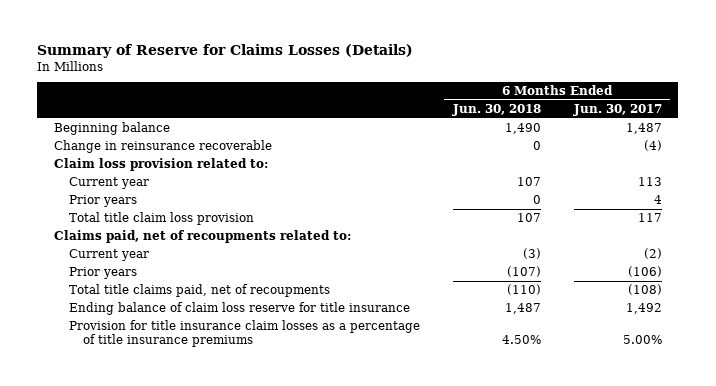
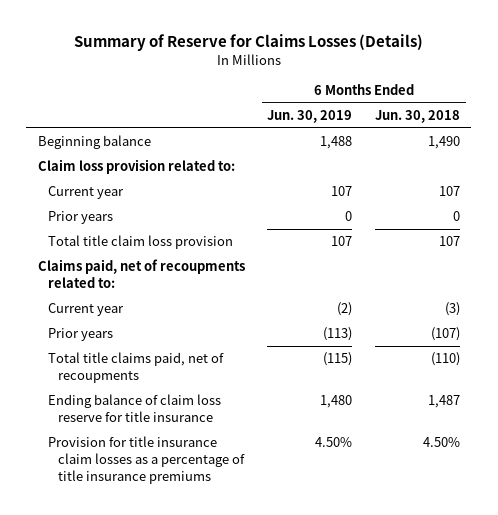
[572,103,662,116] Jun. 30, 2017 -> none
none -> [267,109,353,123] Jun. 30, 2019
[53,139,272,153] Change in reinsurance recoverable -> none

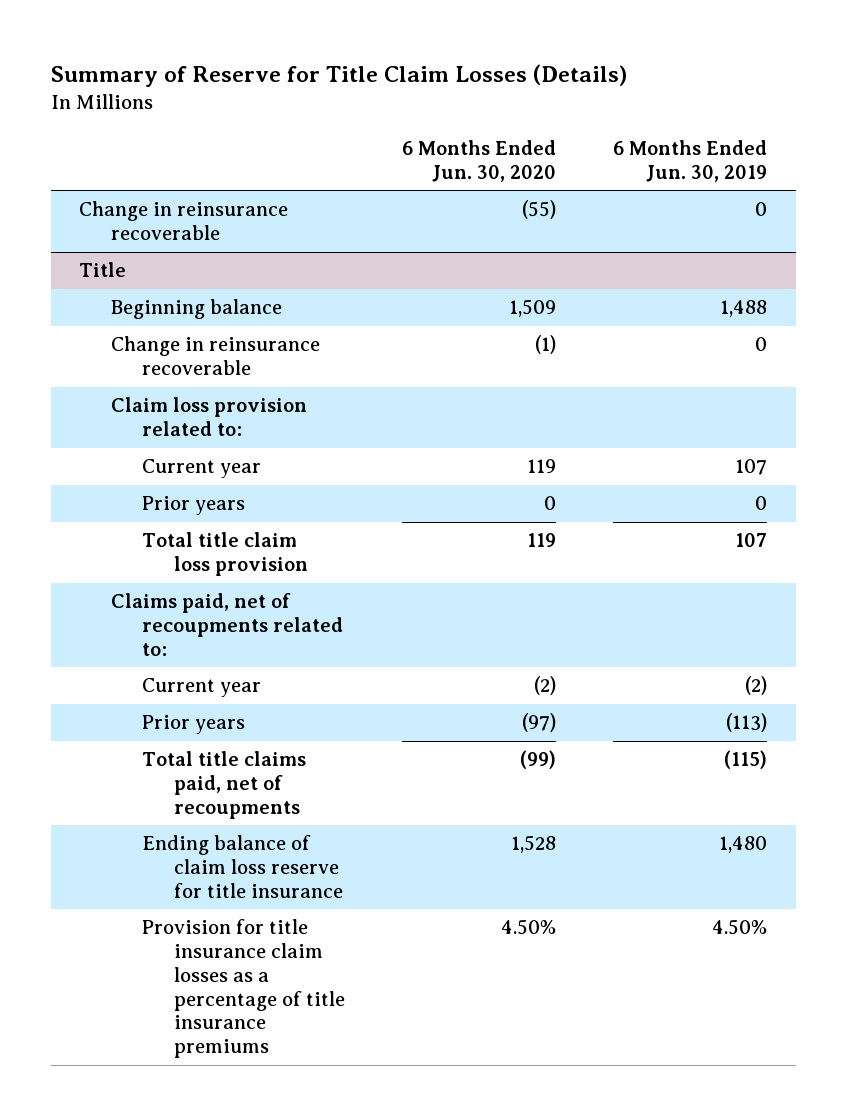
[73,33,423,51] Summary of Reserve for Claims Losses (Details) -> [50,64,627,88] Summary of Reserve for Title Claim Losses (Details)
[375,109,461,123] Jun. 30, 2018 -> none
none -> [401,139,556,182] 6 Months Ended Jun. 30, 2020
none -> [79,201,289,241] Change in reinsurance recoverable
none -> [79,262,127,278] Title
none -> [110,336,320,376] Change in reinsurance recoverable

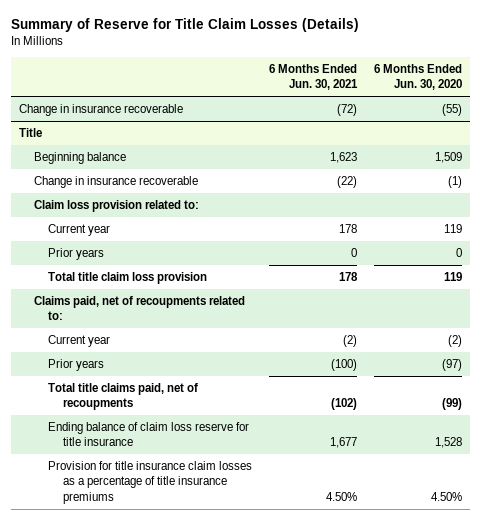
[613,139,768,182] 6 Months Ended Jun. 30, 2019 -> none
none -> [269,63,359,90] 6 Months Ended Jun. 30, 2021
[79,201,289,241] Change in reinsurance recoverable -> [19,104,184,117] Change in insurance recoverable
[110,336,320,376] Change in reinsurance recoverable -> [33,176,198,189] Change in insurance recoverable

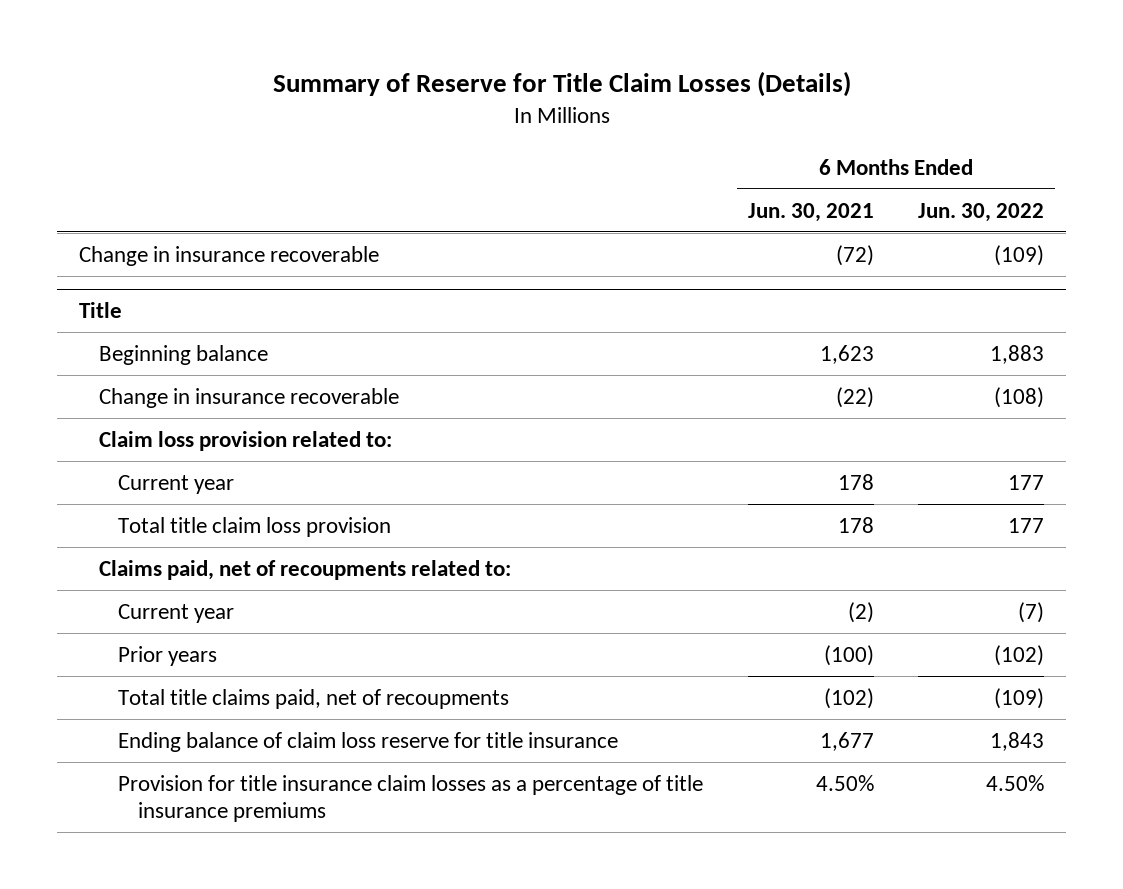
[373,63,462,90] 6 Months Ended Jun. 30, 2020 -> none
none -> [918,202,1045,222] Jun. 30, 2022
[48,248,105,261] Prior years -> none

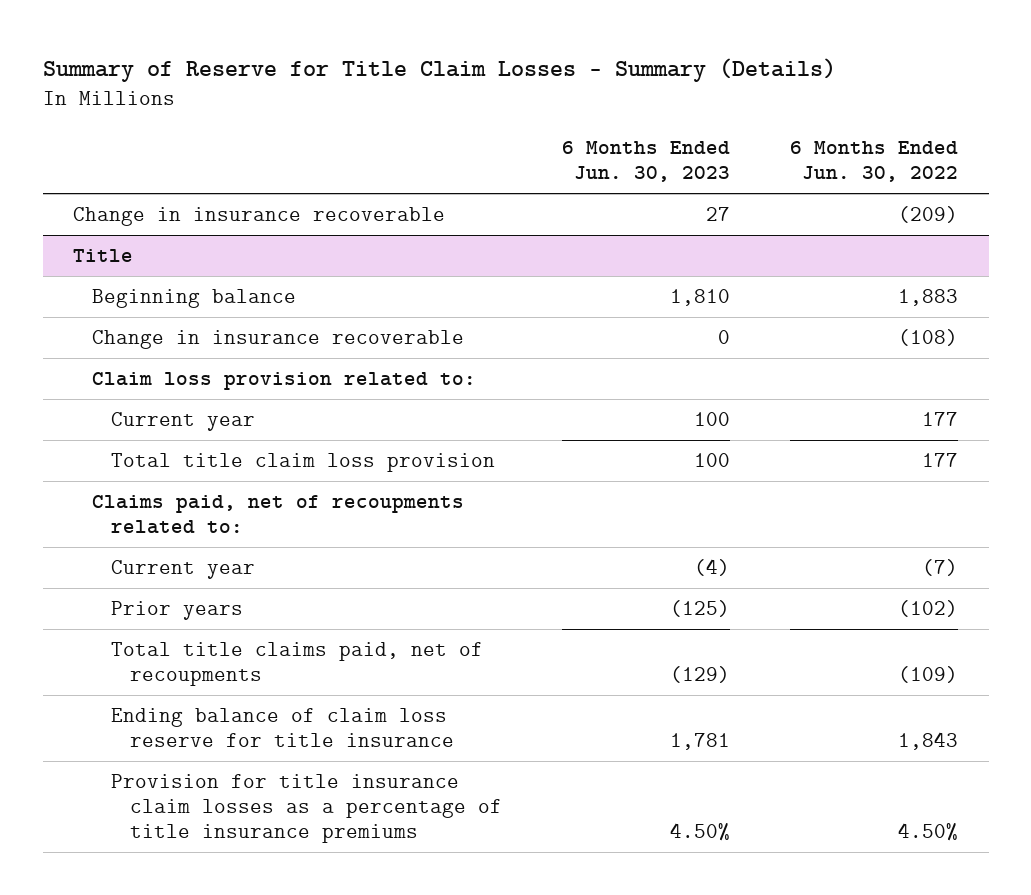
[272,71,851,98] Summary of Reserve for Title Claim Losses (Details) -> [42,58,836,83] Summary of Reserve for Title Claim Losses - Summary (Details)
[747,202,874,222] Jun. 30, 2021 -> none
none -> [562,141,731,183] 6 Months Ended Jun. 30, 2023
[994,244,1045,266] (109) -> [898,206,959,224] (209)

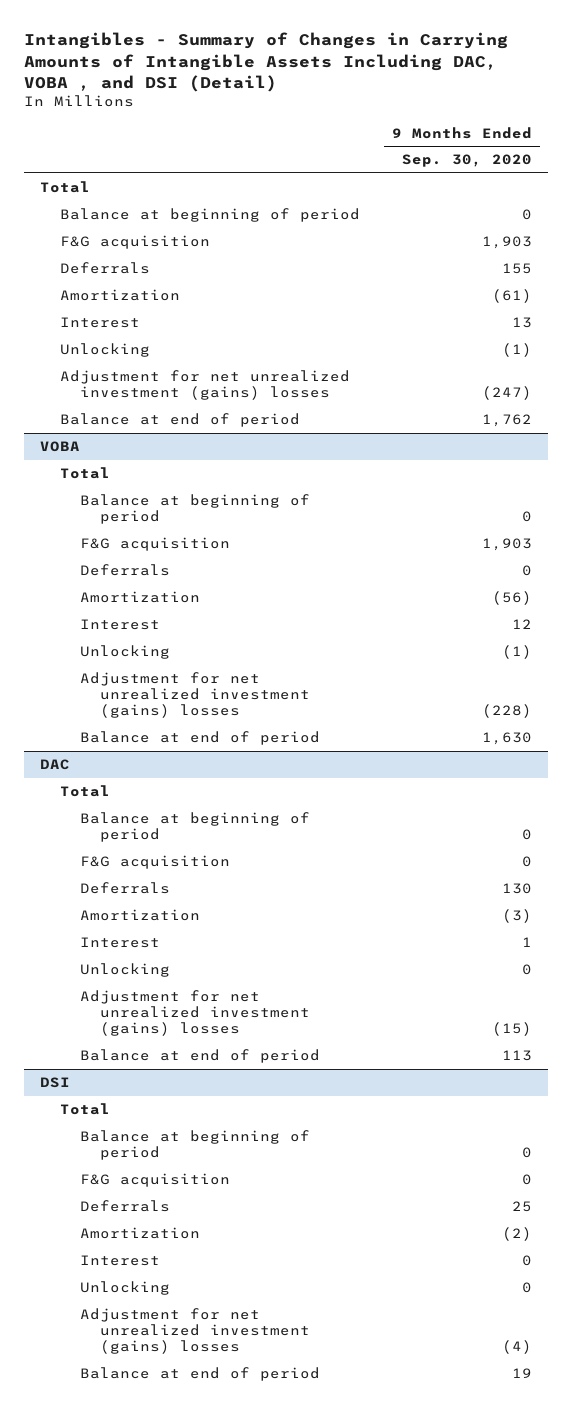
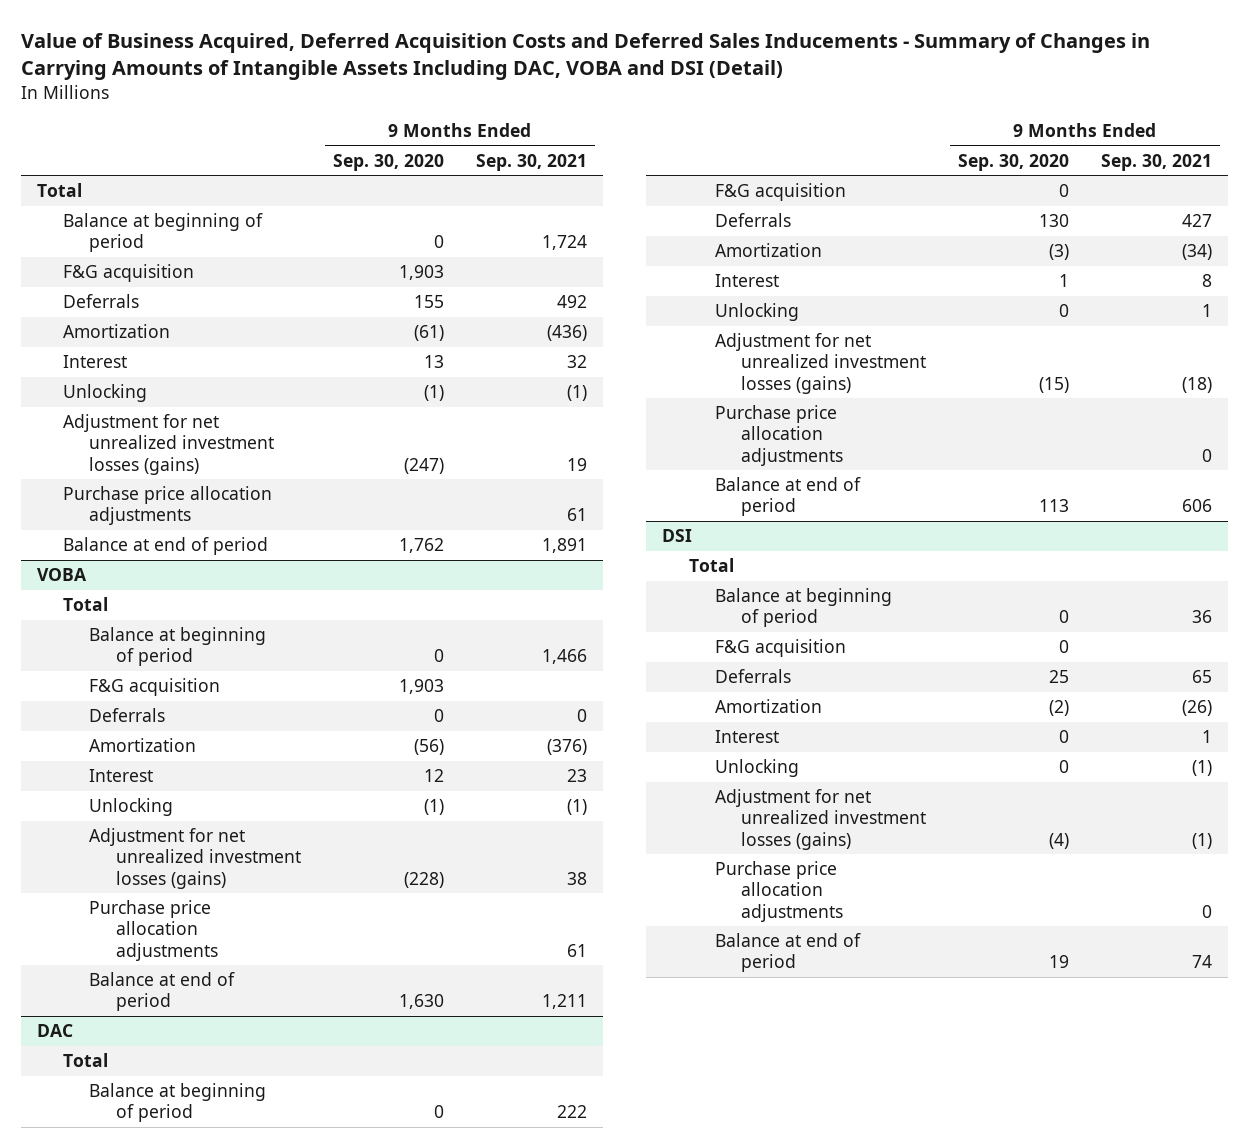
[24,32,509,92] Intangibles - Summary of Changes in Carrying Amounts of Intangible Assets Including DAC, VOBA , and DSI (Detail) -> [20,32,1150,81] Value of Business Acquired, Deferred Acquisition Costs and Deferred Sales Inducements - Summary of Changes in Carrying Amounts of Intangible Assets Including DAC, VOBA and DSI (Detail)
none -> [475,153,587,171] Sep. 30, 2021
[60,370,351,401] Adjustment for net unrealized investment (gains) losses -> [63,414,275,475] Adjustment for net unrealized investment losses (gains)
none -> [63,486,273,526] Purchase price allocation adjustments
[79,672,310,719] Adjustment for net unrealized investment (gains) losses -> [89,828,301,889] Adjustment for net unrealized investment losses (gains)
none -> [89,900,218,961] Purchase price allocation adjustments
[79,990,310,1037] Adjustment for net unrealized investment (gains) losses -> [714,333,927,394] Adjustment for net unrealized investment losses (gains)
none -> [714,405,844,466] Purchase price allocation adjustments
[79,1308,310,1355] Adjustment for net unrealized investment (gains) losses -> [714,789,927,850] Adjustment for net unrealized investment losses (gains)
none -> [714,861,844,922] Purchase price allocation adjustments

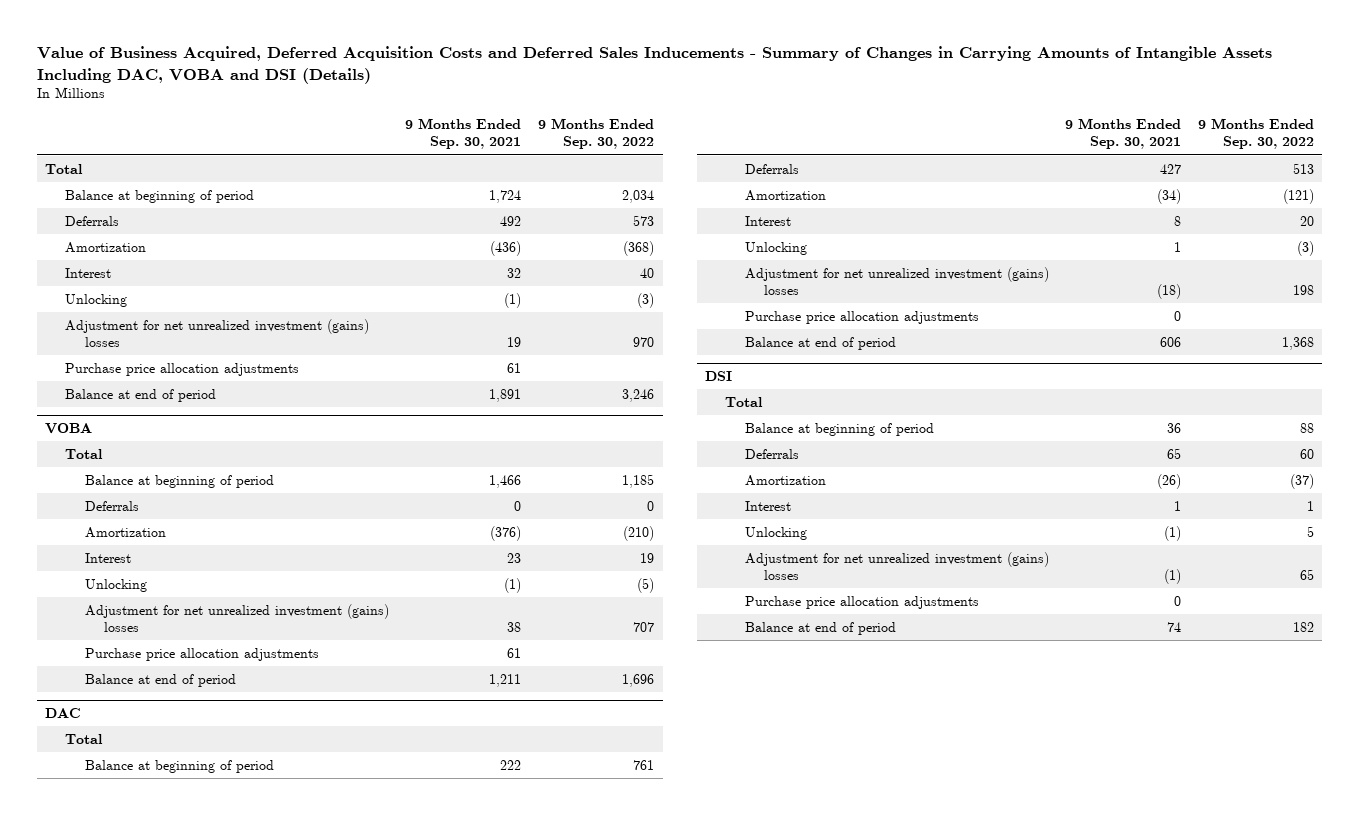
[20,32,1150,81] Value of Business Acquired, Deferred Acquisition Costs and Deferred Sales Inducements - Summary of Changes in Carrying Amounts of Intangible Assets Including DAC, VOBA and DSI (Detail) -> [36,46,1272,84] Value of Business Acquired, Deferred Acquisition Costs and Deferred Sales Inducements - Summary of Changes in Carrying Amounts of Intangible Assets Including DAC, VOBA and DSI (Details)
[332,153,444,171] Sep. 30, 2020 -> none
none -> [538,118,655,150] 9 Months Ended Sep. 30, 2022
[63,264,195,283] F&G acquisition -> none
[63,414,275,475] Adjustment for net unrealized investment losses (gains) -> [64,318,369,347] Adjustment for net unrealized investment (gains) losses
[89,678,221,697] F&G acquisition -> none
[89,828,301,889] Adjustment for net unrealized investment losses (gains) -> [84,603,389,632] Adjustment for net unrealized investment (gains) losses
[714,183,846,202] F&G acquisition -> none
[714,333,927,394] Adjustment for net unrealized investment losses (gains) -> [744,266,1049,295] Adjustment for net unrealized investment (gains) losses
[714,639,846,658] F&G acquisition -> none
[714,789,927,850] Adjustment for net unrealized investment losses (gains) -> [744,551,1049,580] Adjustment for net unrealized investment (gains) losses

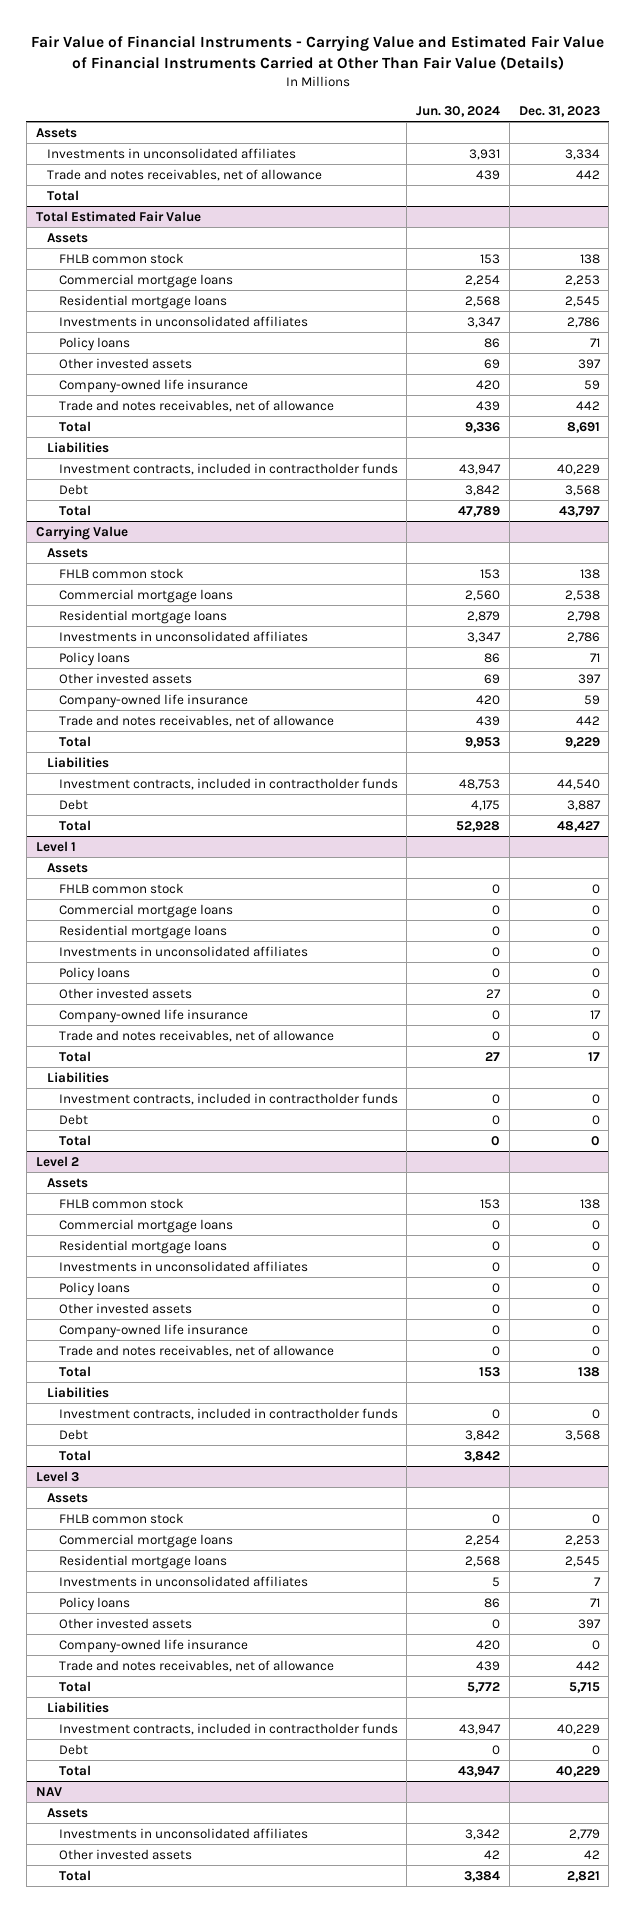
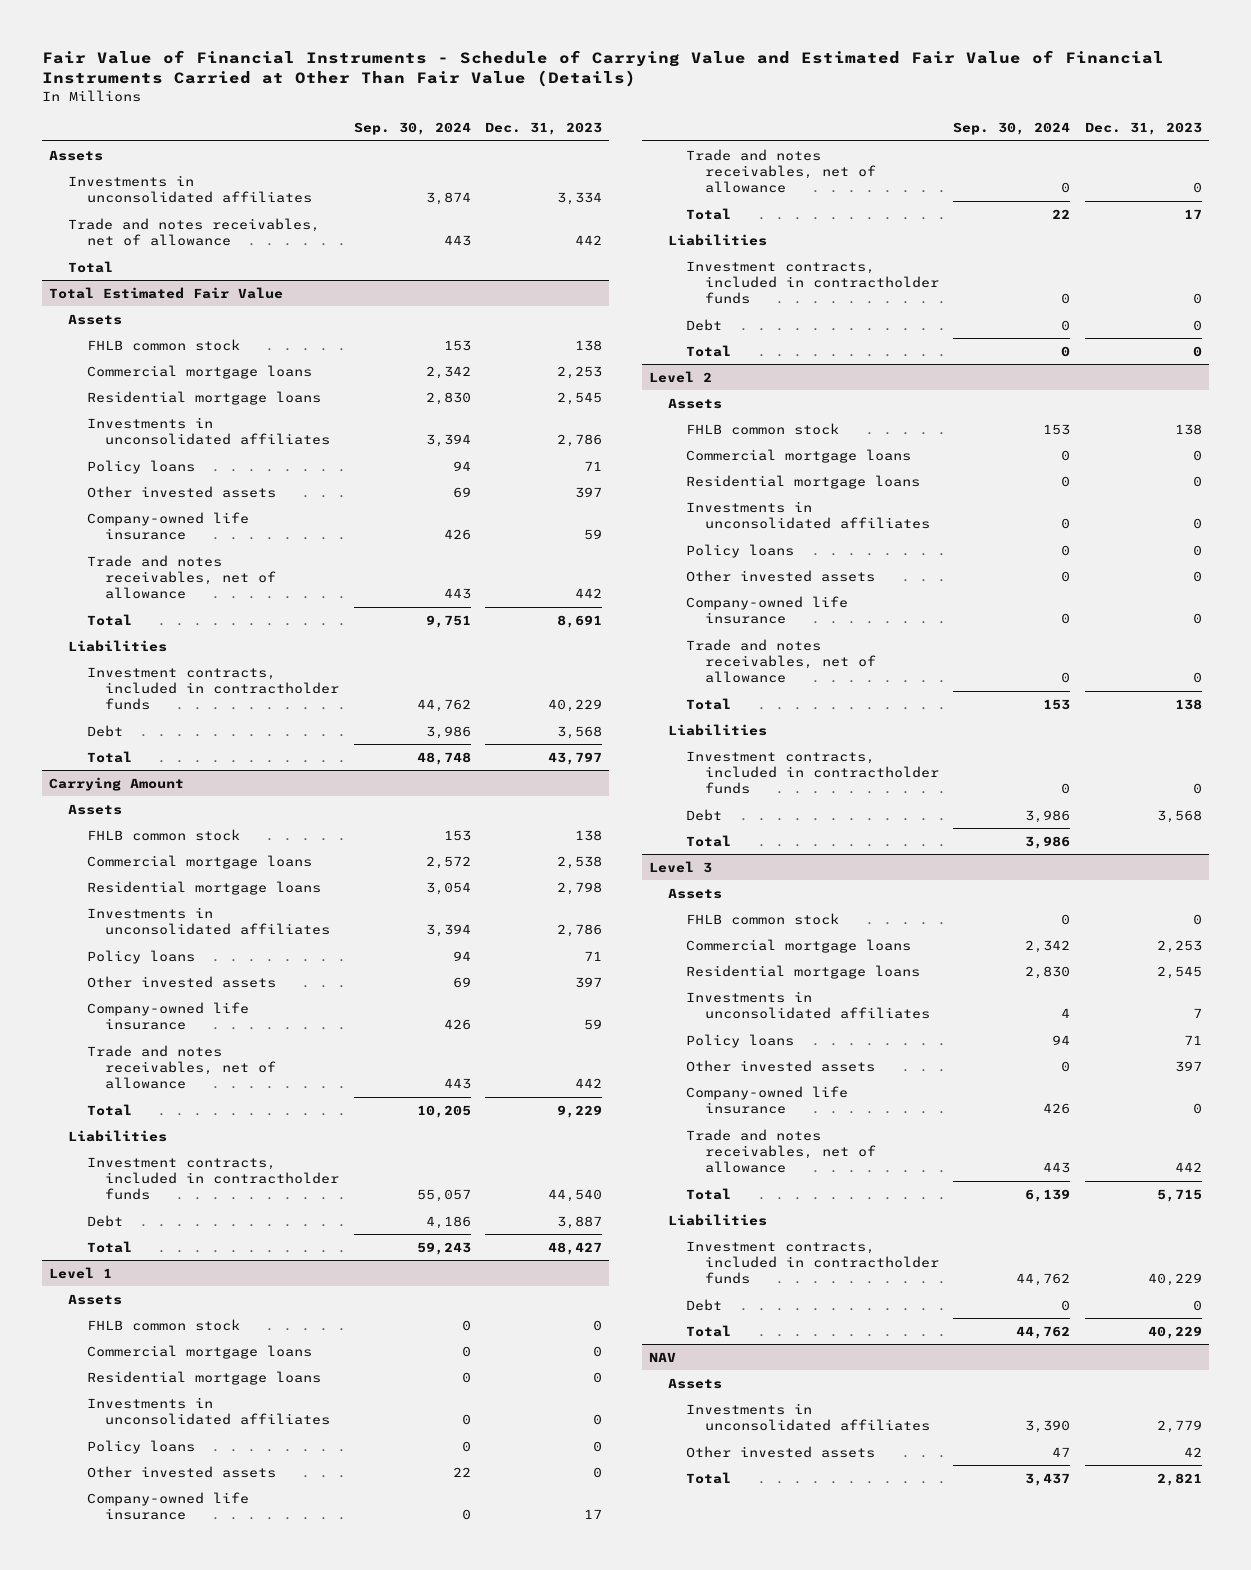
[30,35,604,71] Fair Value of Financial Instruments - Carrying Value and Estimated Fair Value of Financial Instruments Carried at Other Than Fair Value (Details) -> [42,49,1165,88] Fair Value of Financial Instruments - Schedule of Carrying Value and Estimated Fair Value of Financial Instruments Carried at Other Than Fair Value (Details)
[416,105,501,117] Jun. 30, 2024 -> none
none -> [353,122,471,136] Sep. 30, 2024
[35,525,128,540] Carrying Value -> [49,776,185,791] Carrying Amount

